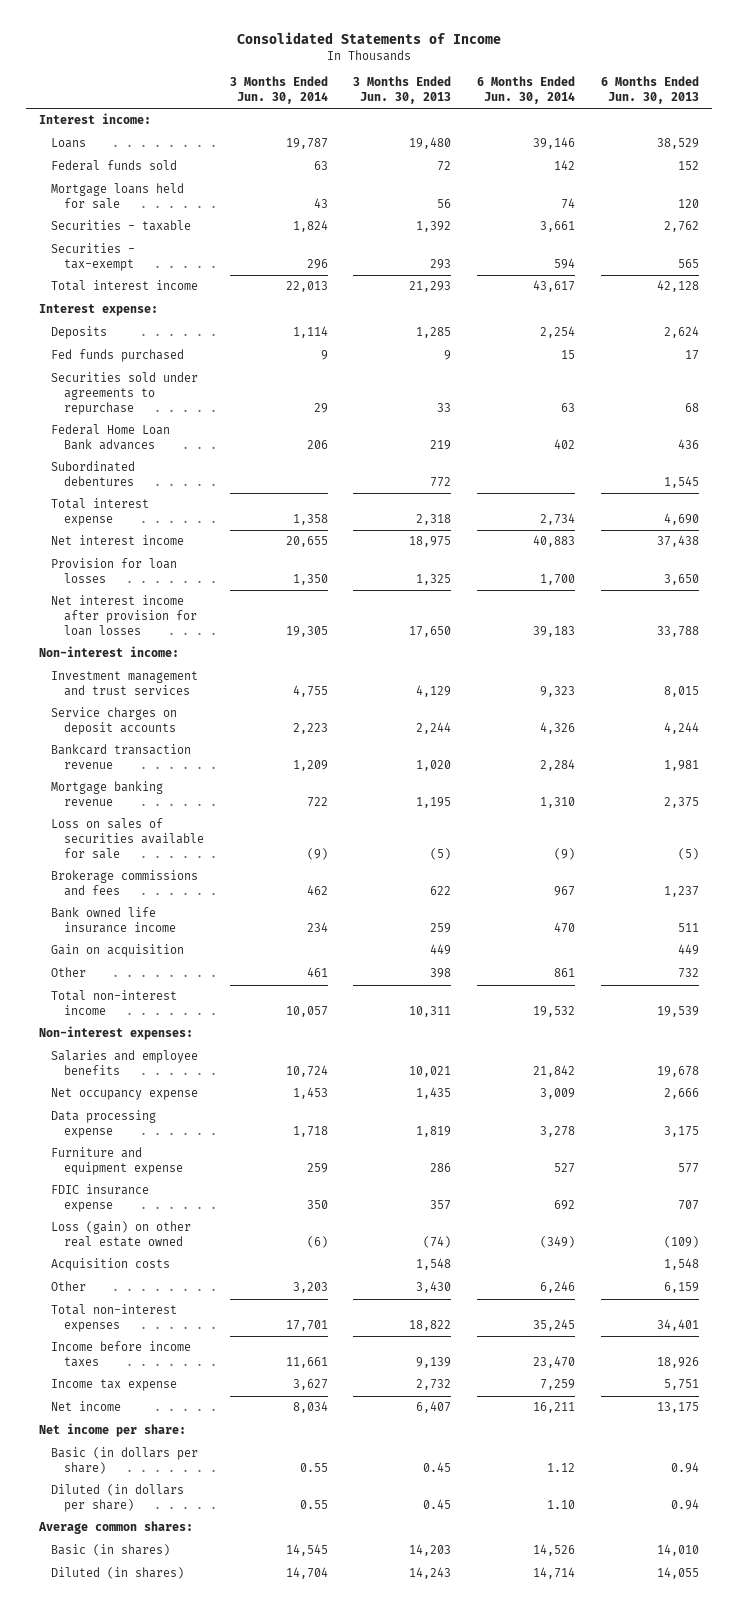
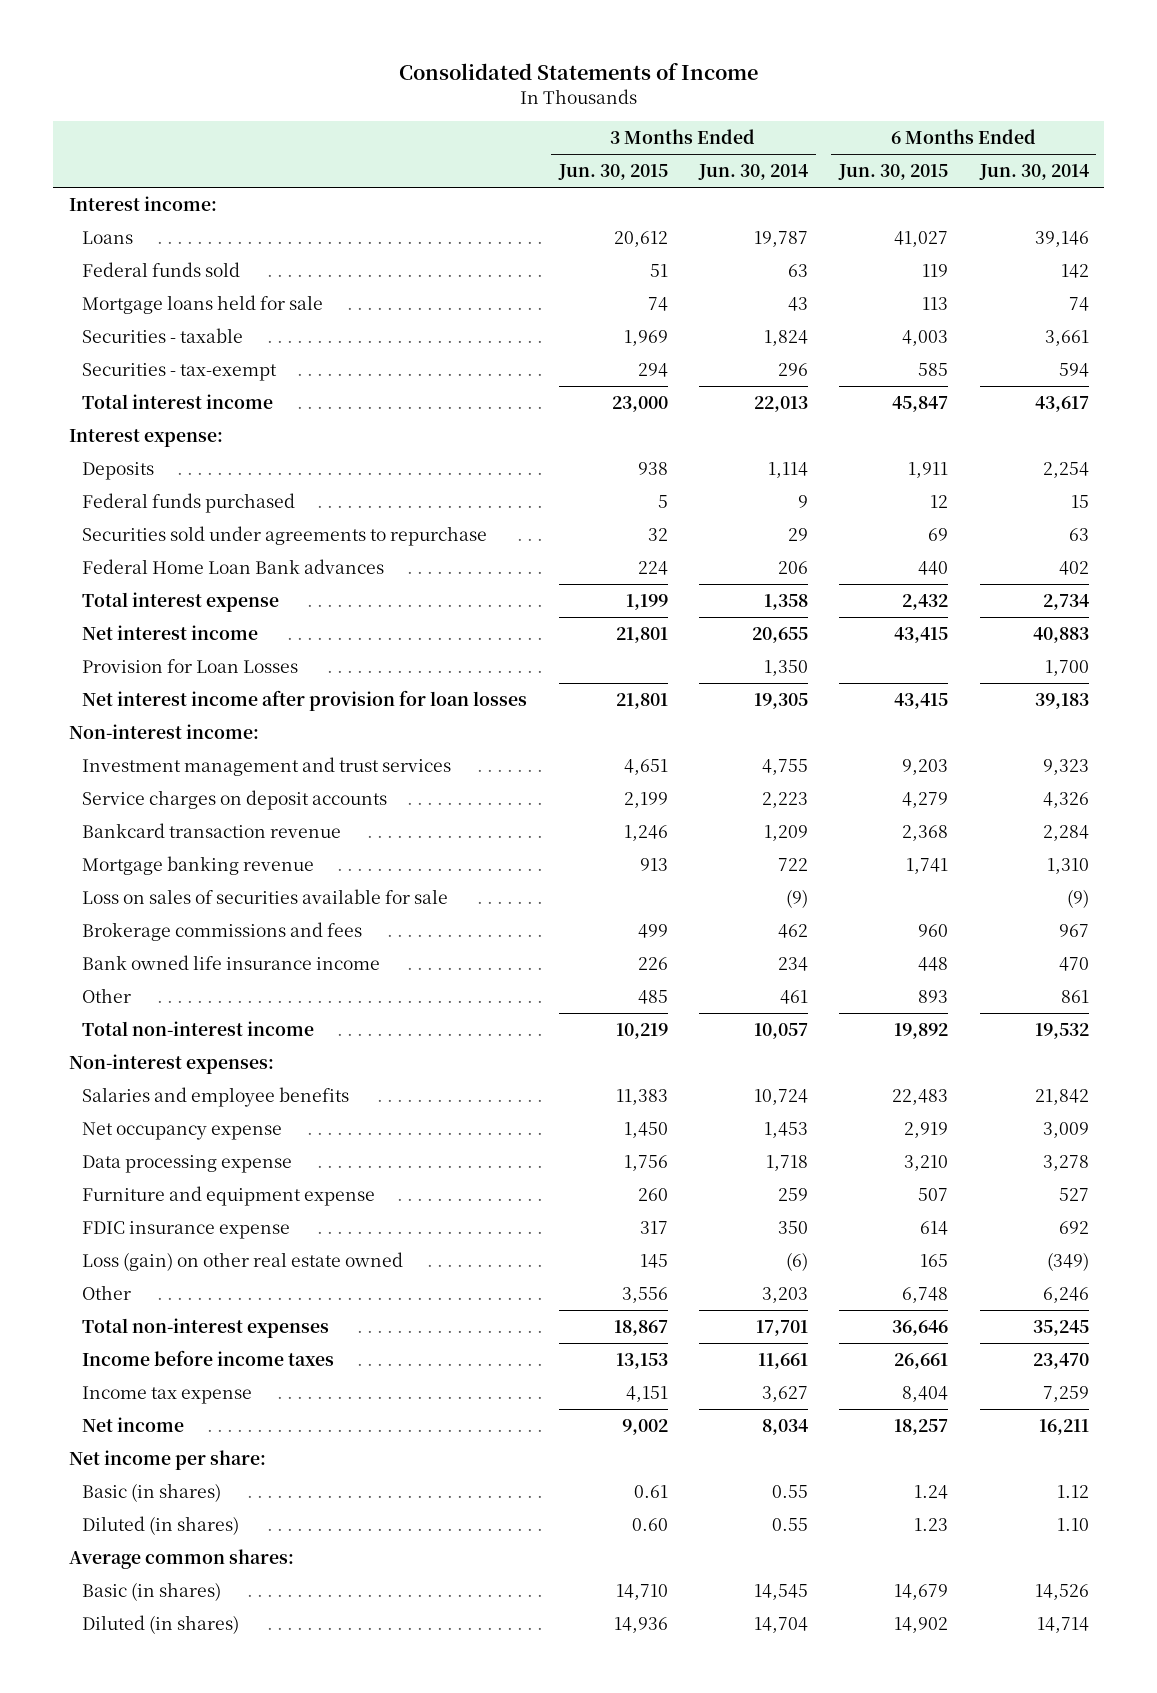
[353,76,452,105] 3 Months Ended Jun. 30, 2013 -> none
[601,76,700,105] 6 Months Ended Jun. 30, 2013 -> none
none -> [557,164,668,181] Jun. 30, 2015
none -> [838,164,949,181] Jun. 30, 2015
[51,349,185,363] Fed funds purchased -> [82,492,296,513] Federal funds purchased
[51,461,136,487] Subordinated debentures -> none
[51,558,178,584] Provision for loan losses -> [82,658,299,673] Provision for Loan Losses
[51,944,185,958] Gain on acquisition -> none
[51,1258,171,1272] Acquisition costs -> none
[51,1447,199,1475] Basic (in dollars per share) -> [82,1482,222,1502] Basic (in shares)
[51,1484,185,1513] Diluted (in dollars per share) -> [82,1515,240,1535] Diluted (in shares)

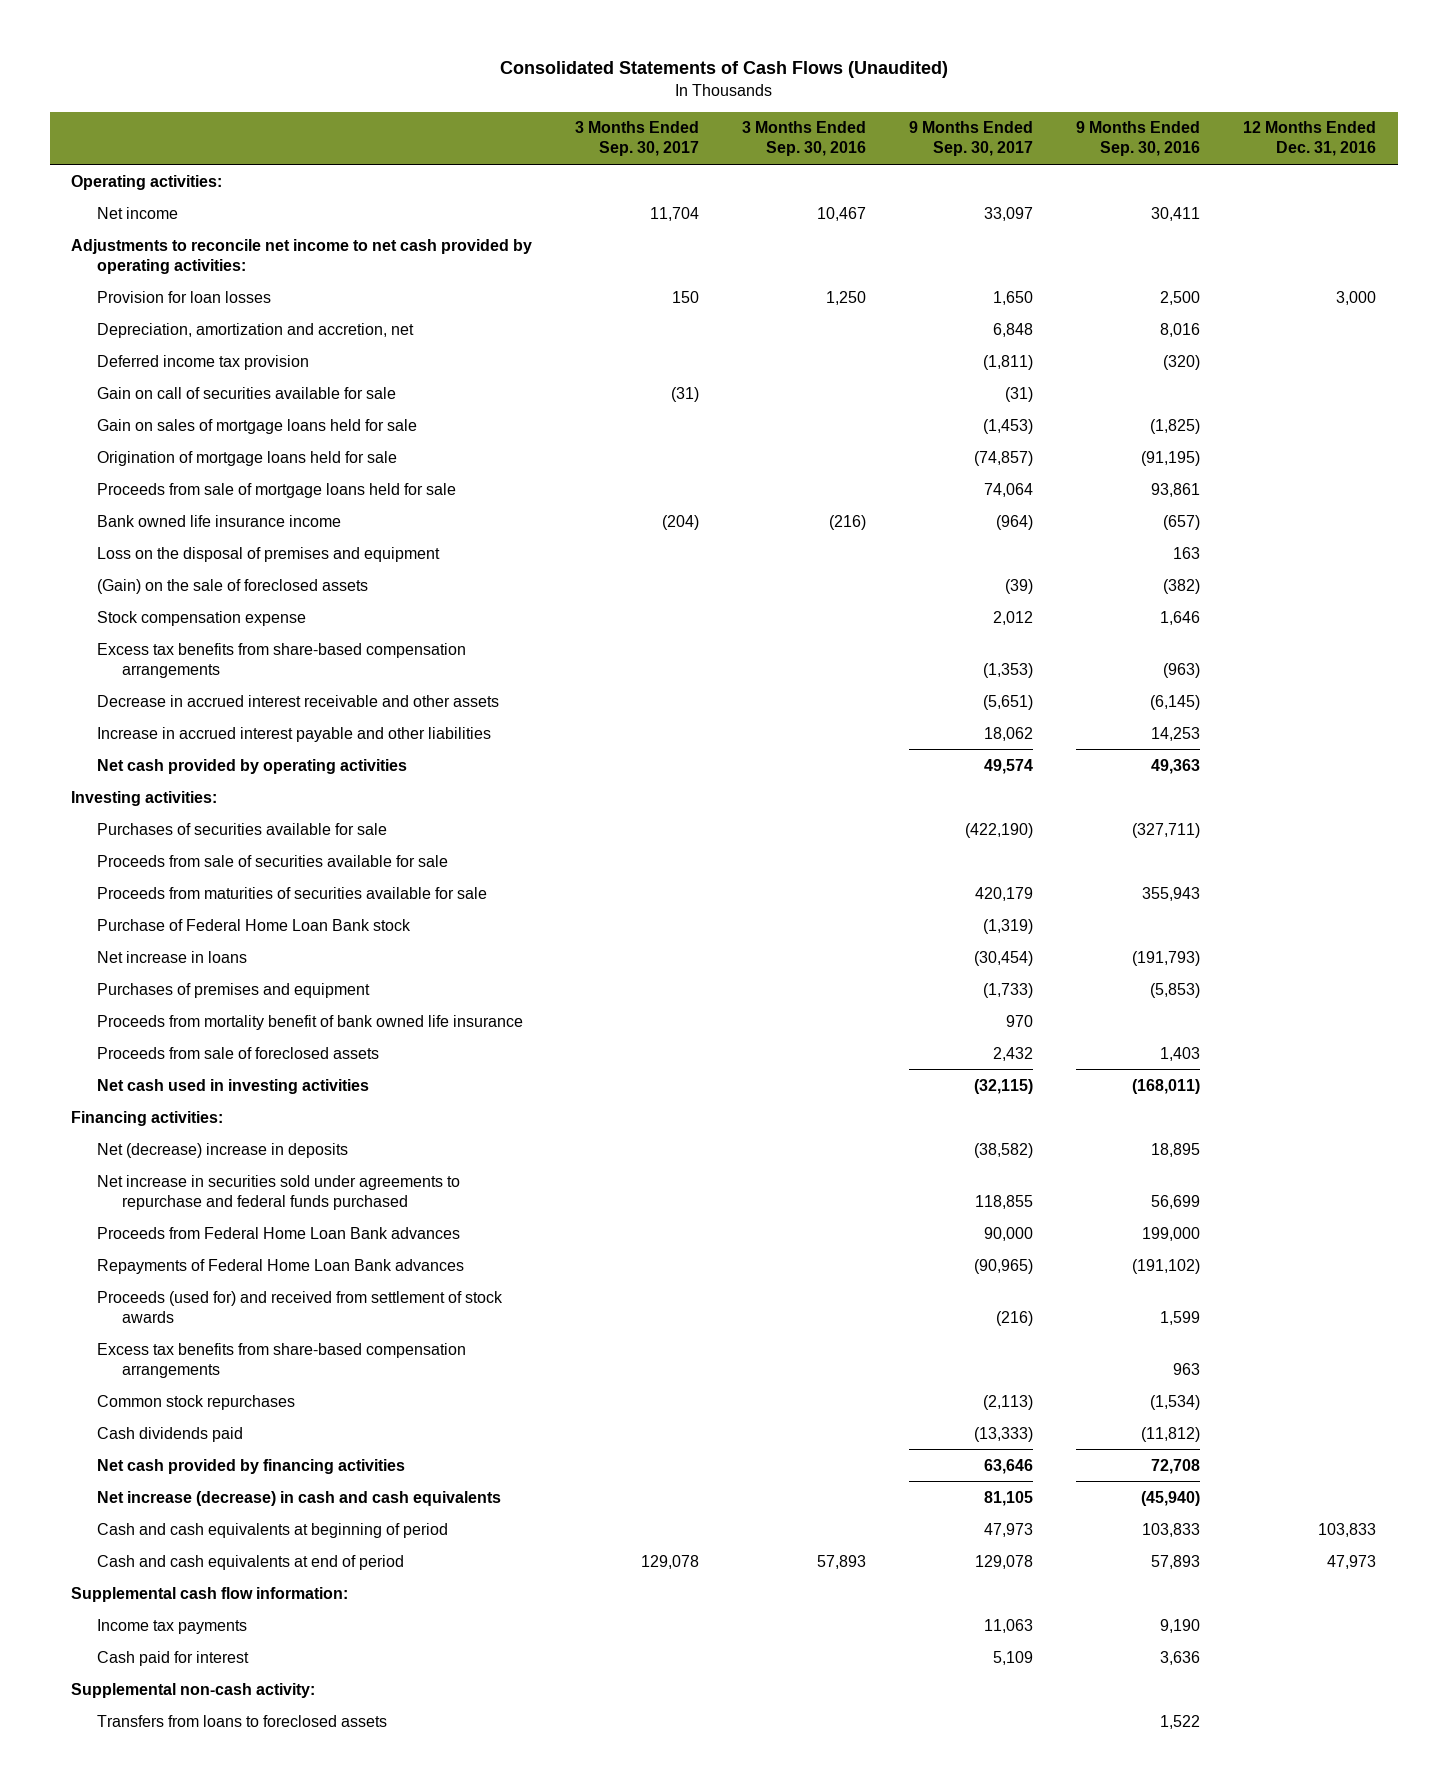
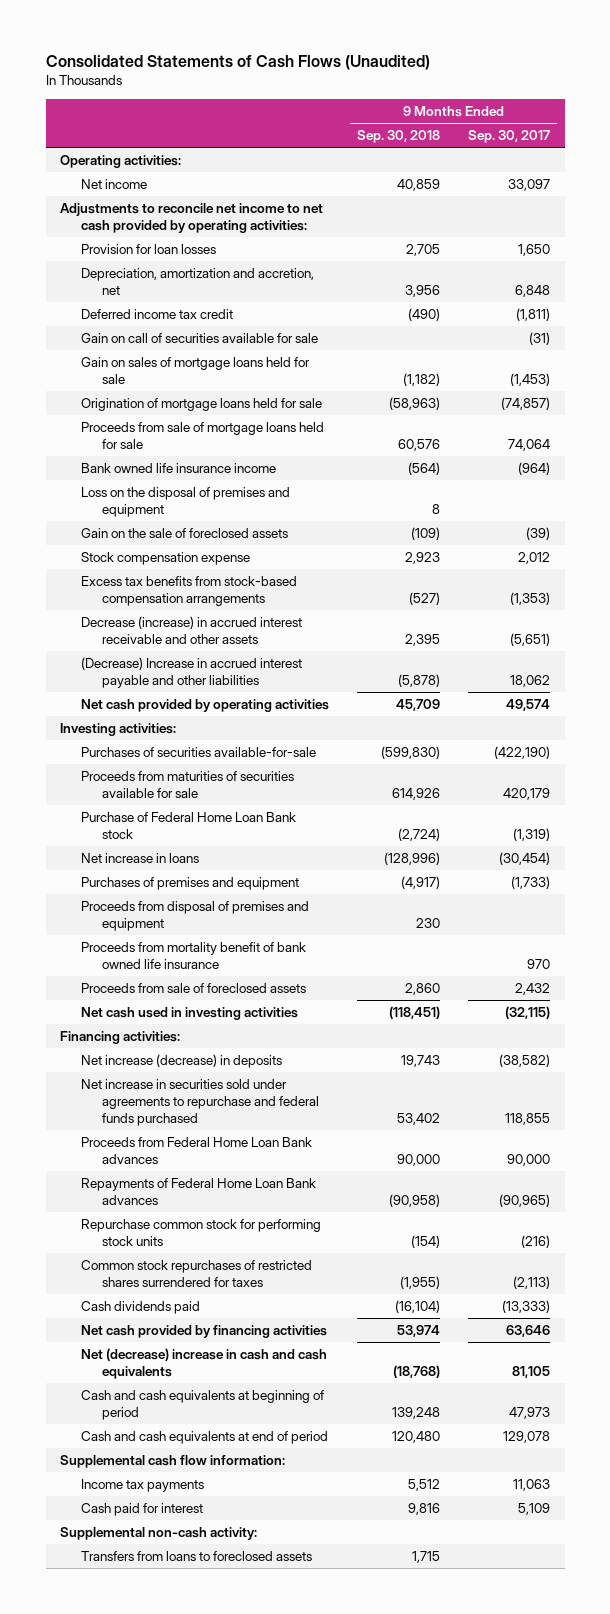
[575,121,700,157] 3 Months Ended Sep. 30, 2017 -> none
[742,121,867,157] 3 Months Ended Sep. 30, 2016 -> none
[1076,121,1201,157] 9 Months Ended Sep. 30, 2016 -> none
[1243,121,1377,157] 12 Months Ended Dec. 31, 2016 -> none
none -> [357,130,441,144] Sep. 30, 2018
[96,354,309,370] Deferred income tax provision -> [80,309,233,320] Deferred income tax credit
[96,578,368,594] (Gain) on the sale of foreclosed assets -> [80,528,288,539] Gain on the sale of foreclosed assets
[96,642,466,678] Excess tax benefits from share-based compensation arrangements -> [80,576,297,607] Excess tax benefits from stock-based compensation arrangements
[96,694,499,707] Decrease in accrued interest receivable and other assets -> [80,616,302,645] Decrease (increase) in accrued interest receivable and other assets
[96,726,491,742] Increase in accrued interest payable and other liabilities -> [80,657,302,689] (Decrease) Increase in accrued interest payable and other liabilities
[96,854,448,867] Proceeds from sale of securities available for sale -> none
[96,822,387,835] Purchases of securities available for sale -> [80,747,316,758] Purchases of securities available-for-sale
none -> [80,901,309,932] Proceeds from disposal of premises and equipment
[96,1142,348,1158] Net (decrease) increase in deposits -> [80,1054,282,1069] Net increase (decrease) in deposits
[96,1342,466,1378] Excess tax benefits from share-based compensation arrangements -> none
[96,1290,503,1323] Proceeds (used for) and received from settlement of stock awards -> [80,1219,321,1247] Repurchase common stock for performing stock units
[96,1394,295,1410] Common stock repurchases -> [80,1260,312,1288] Common stock repurchases of restricted shares surrendered for taxes
[96,1490,501,1506] Net increase (decrease) in cash and cash equivalents -> [80,1348,327,1380] Net (decrease) increase in cash and cash equivalents

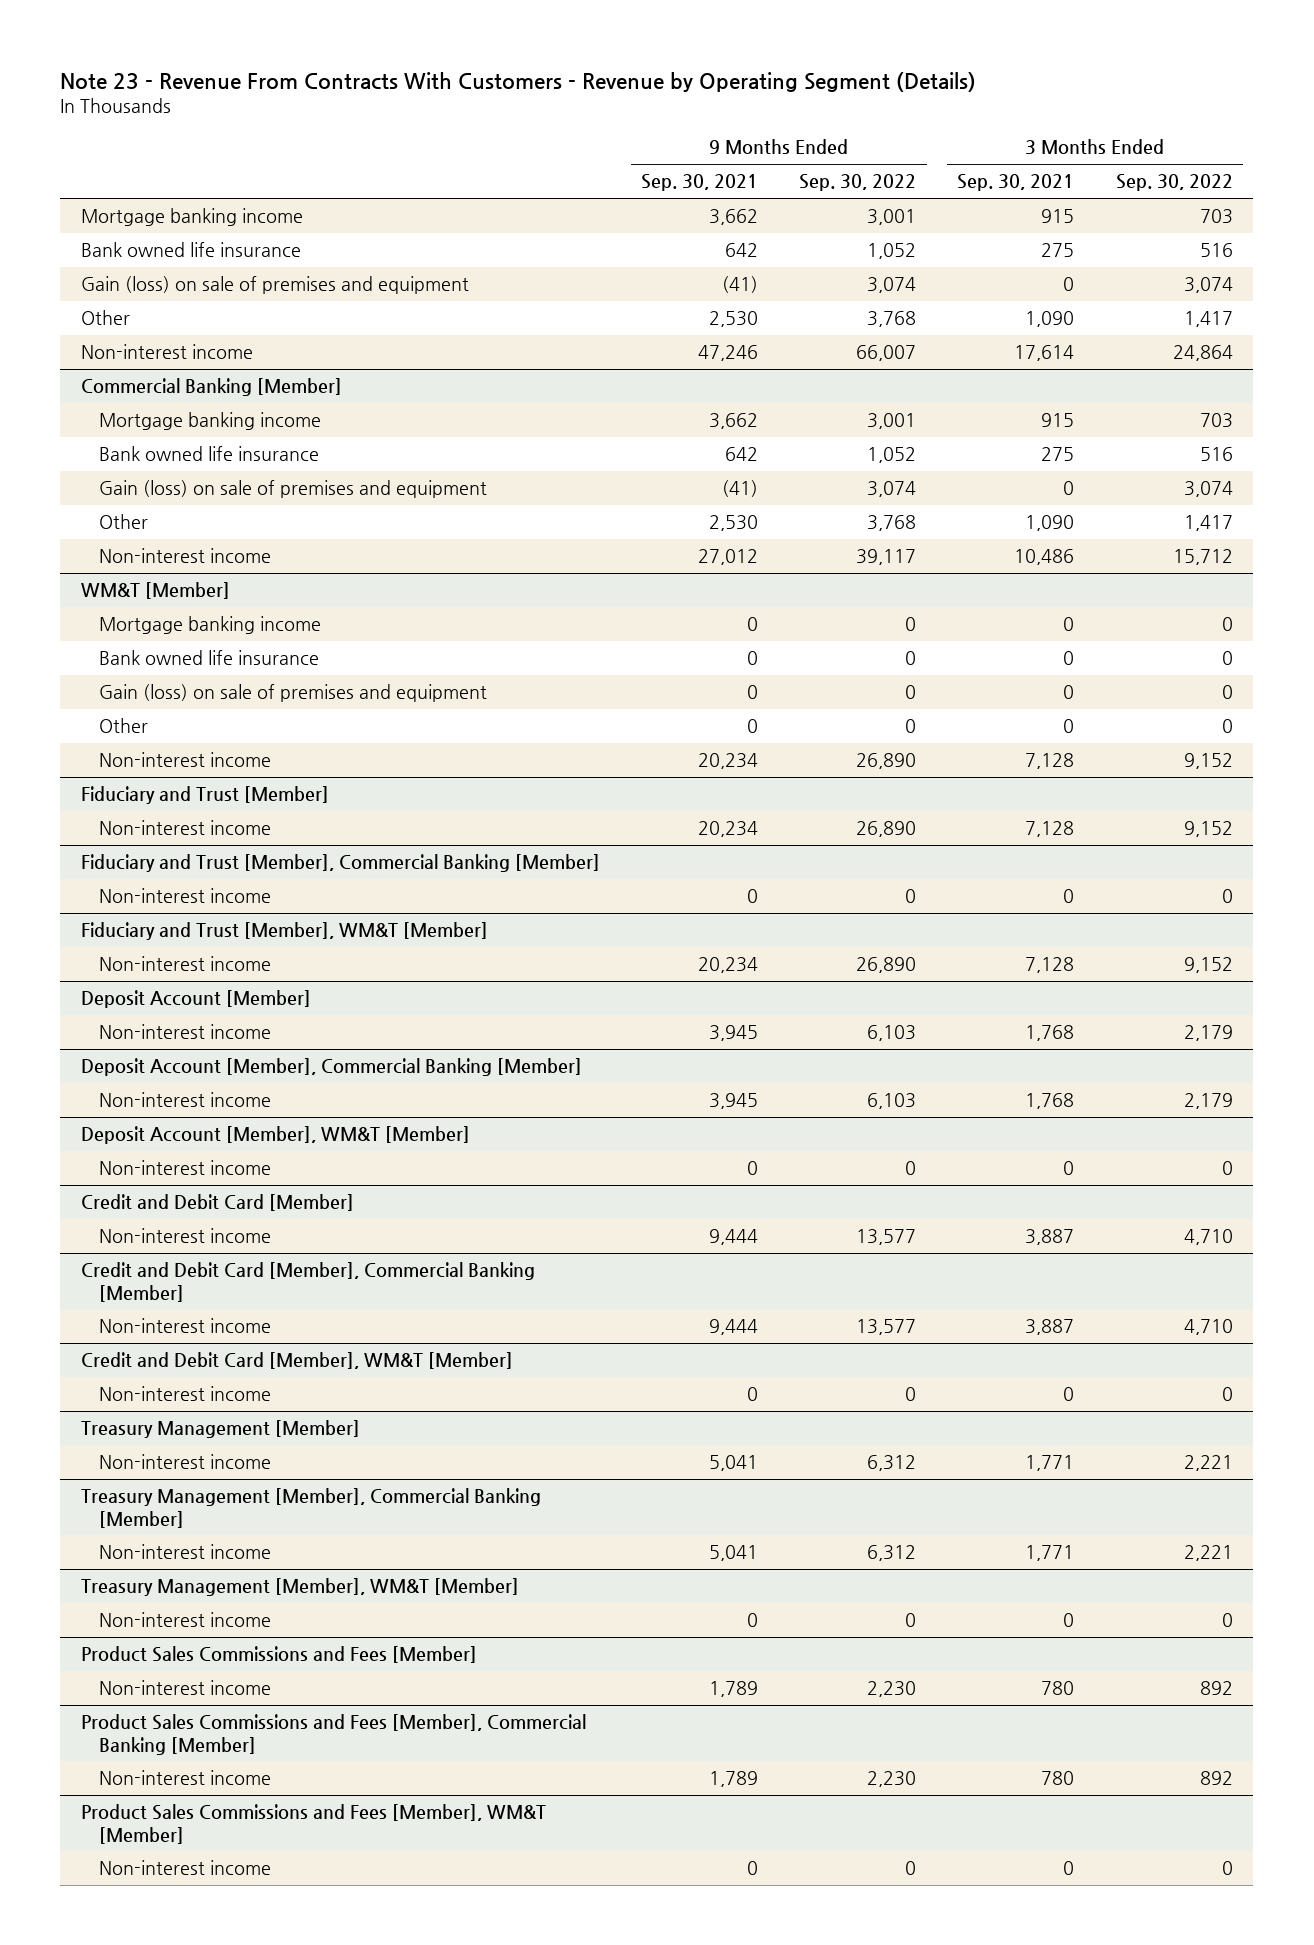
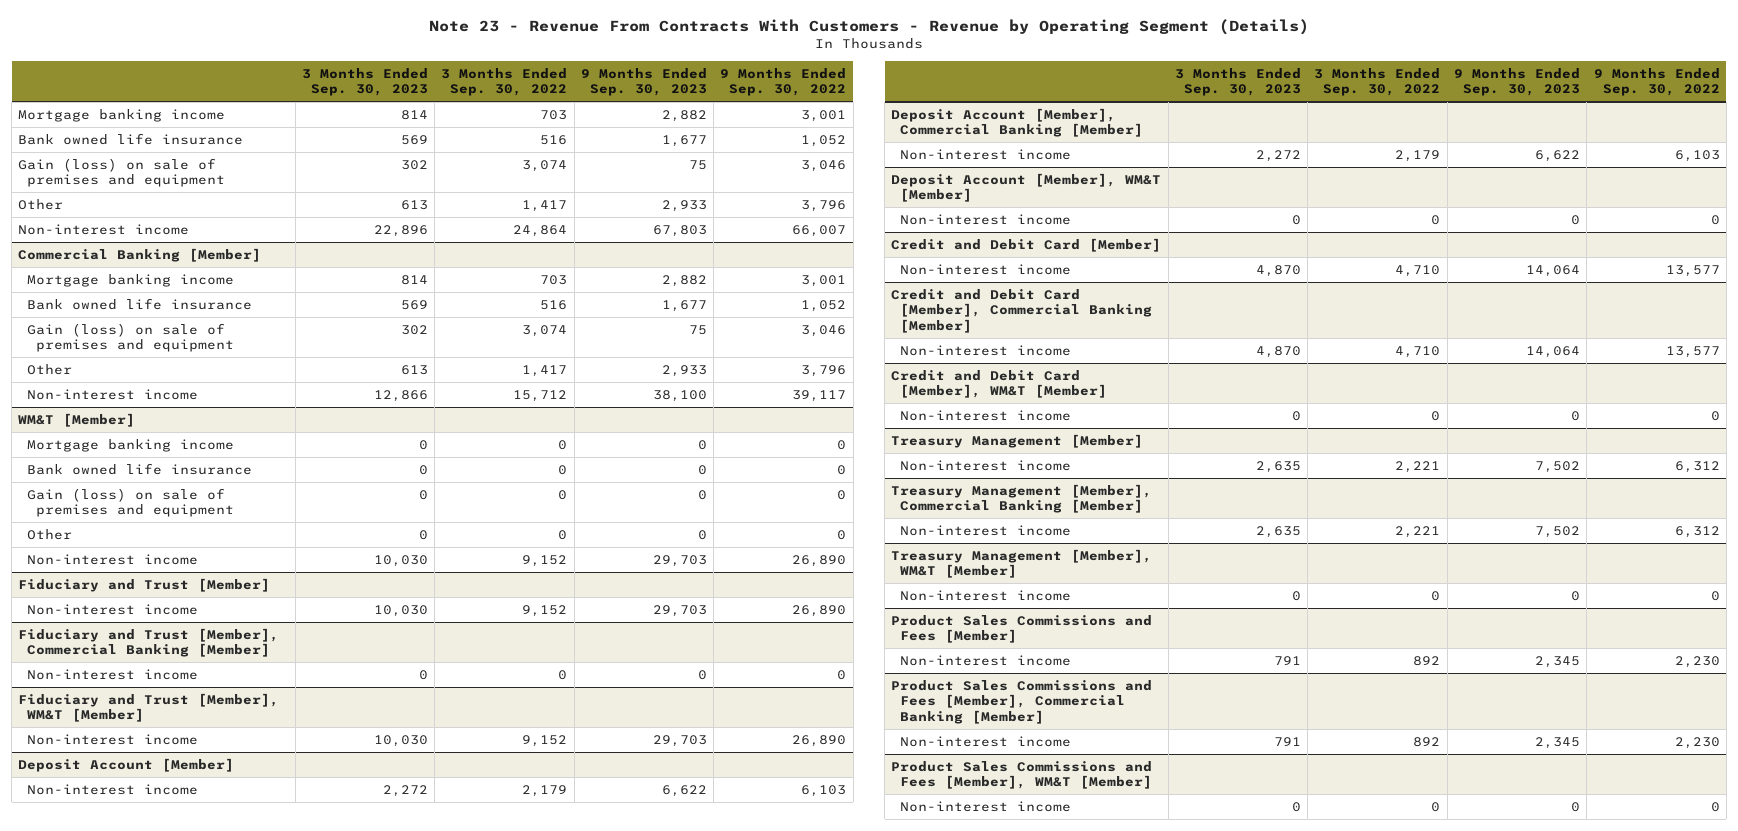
[641,174,759,192] Sep. 30, 2021 -> none
[957,174,1075,192] Sep. 30, 2021 -> none
none -> [301,67,428,96] 3 Months Ended Sep. 30, 2023
none -> [580,67,707,96] 9 Months Ended Sep. 30, 2023
[867,277,917,294] 3,074 -> [801,159,847,172] 3,046
[867,311,917,328] 3,768 -> [801,199,847,212] 3,796
[867,481,917,498] 3,074 -> [801,324,847,337] 3,046
[867,515,917,532] 3,768 -> [801,364,847,377] 3,796

